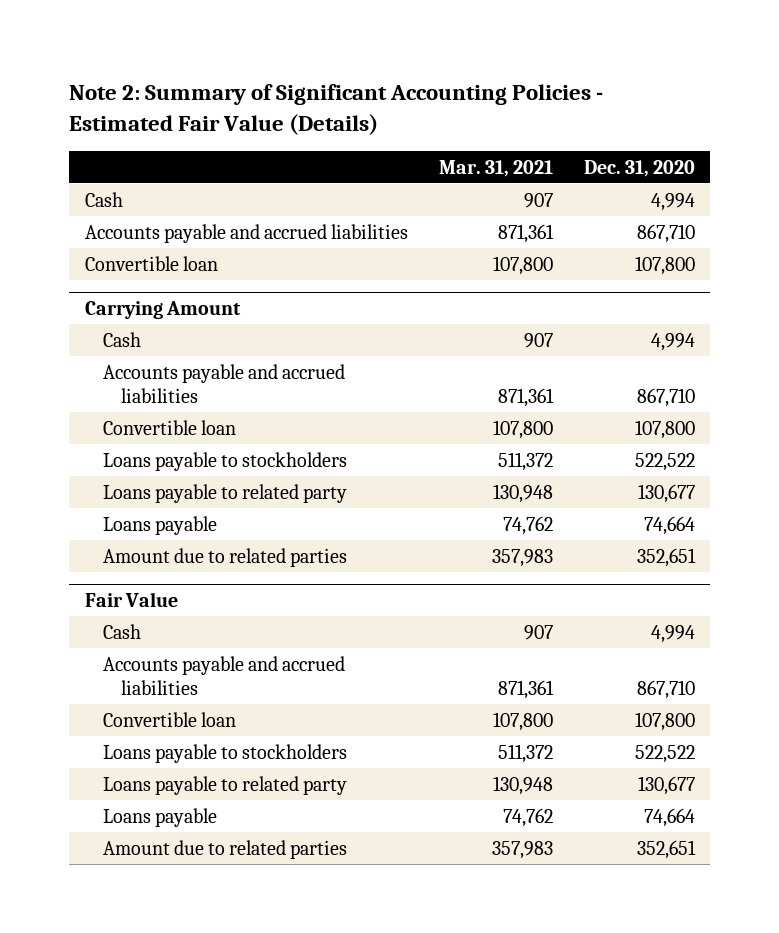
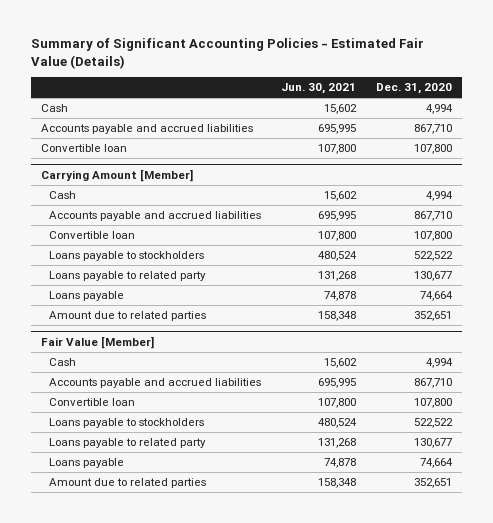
[68,83,603,136] Note 2: Summary of Significant Accounting Policies - Estimated Fair Value (Details) -> [30,38,424,69] Summary of Significant Accounting Policies - Estimated Fair Value (Details)
[438,159,553,177] Mar. 31, 2021 -> none
none -> [280,82,356,94] Jun. 30, 2021
[84,300,241,319] Carrying Amount -> [40,168,193,182] Carrying Amount [Member]
[84,591,178,607] Fair Value -> [40,335,154,349] Fair Value [Member]

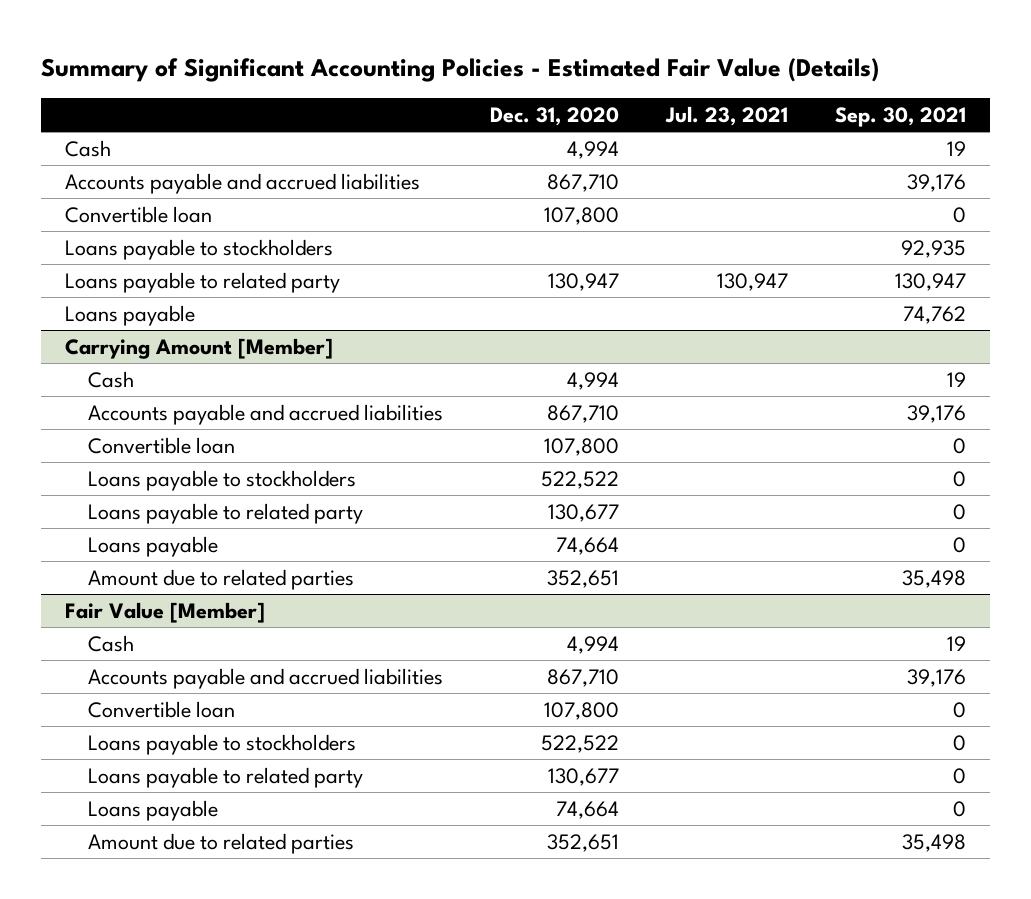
[280,82,356,94] Jun. 30, 2021 -> none
none -> [665,105,789,126] Jul. 23, 2021
none -> [835,106,967,127] Sep. 30, 2021
none -> [65,239,334,261] Loans payable to stockholders
none -> [65,272,341,294] Loans payable to related party
none -> [65,305,196,327] Loans payable

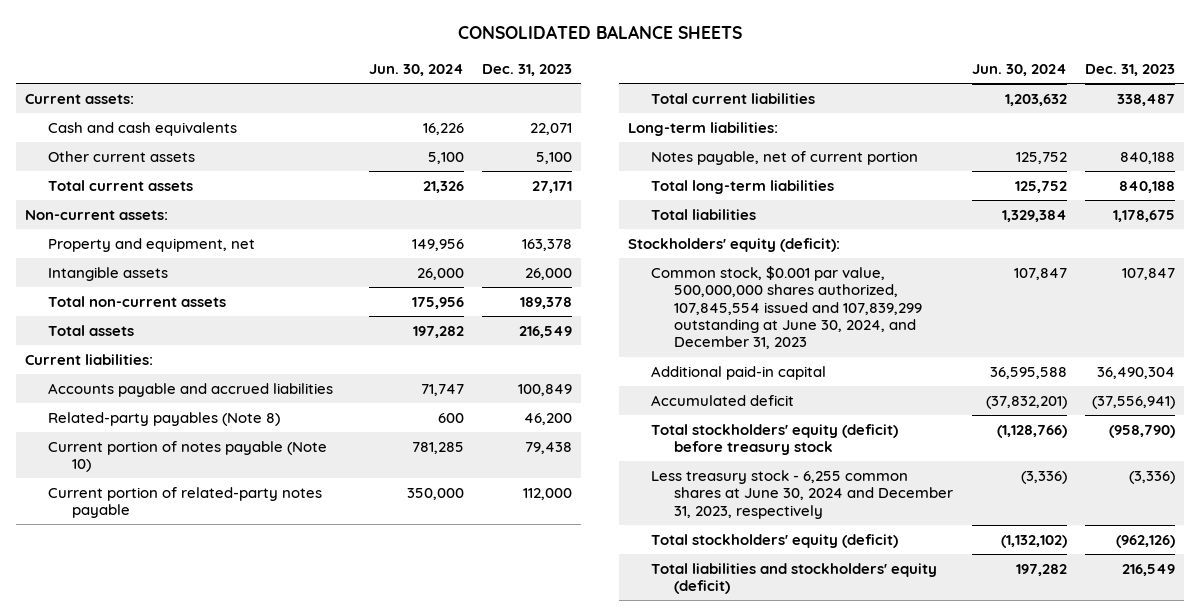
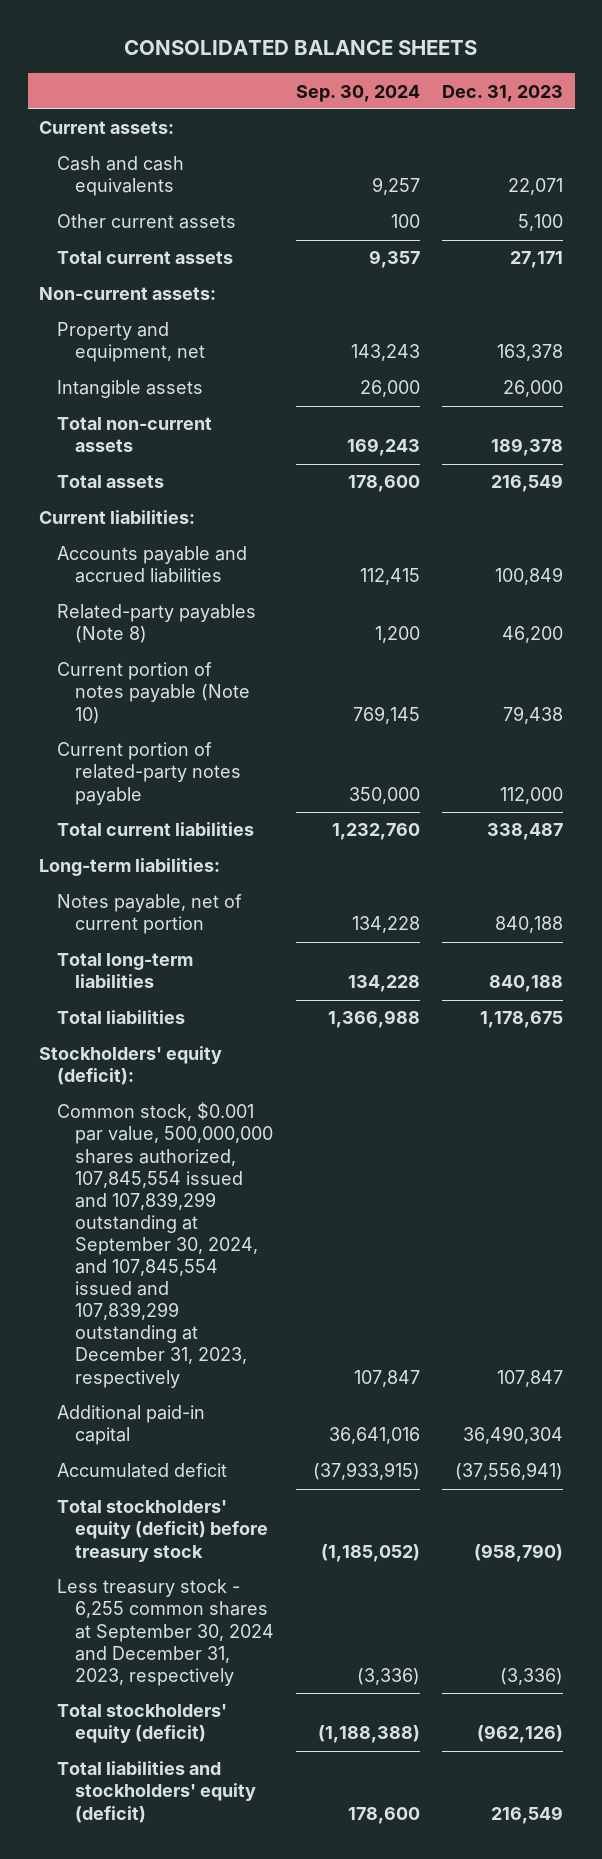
[368,64,464,77] Jun. 30, 2024 -> none
none -> [295,84,420,102] Sep. 30, 2024
[651,265,923,350] Common stock, $0.001 par value, 500,000,000 shares authorized, 107,845,554 issued and 107,839,299 outstanding at June 30, 2024, and December 31, 2023 -> [56,1102,273,1388] Common stock, $0.001 par value, 500,000,000 shares authorized, 107,845,554 issued and 107,839,299 outstanding at September 30, 2024, and 107,845,554 issued and 107,839,299 outstanding at December 31, 2023, respectively
[651,469,954,519] Less treasury stock - 6,255 common shares at June 30, 2024 and December 31, 2023, respectively -> [56,1579,274,1686] Less treasury stock - 6,255 common shares at September 30, 2024 and December 31, 2023, respectively

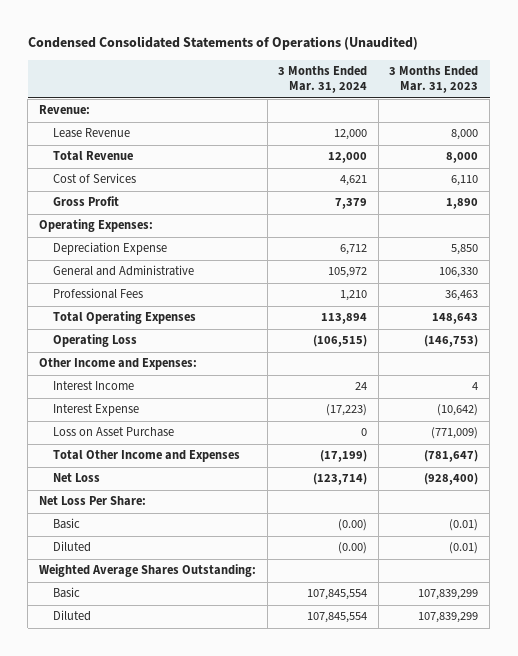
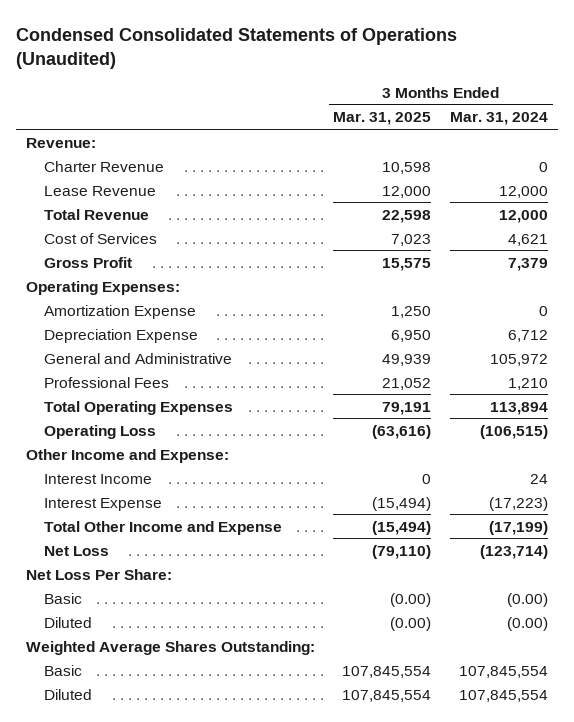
[389,65,479,94] 3 Months Ended Mar. 31, 2023 -> none
none -> [333,112,432,126] Mar. 31, 2025
none -> [43,160,164,172] Charter Revenue
none -> [43,304,196,319] Amortization Expense
[39,358,198,371] Other Income and Expenses: -> [25,448,229,463] Other Income and Expense:
[52,427,174,438] Loss on Asset Purchase -> none
[52,450,240,463] Total Other Income and Expenses -> [43,520,282,535] Total Other Income and Expense

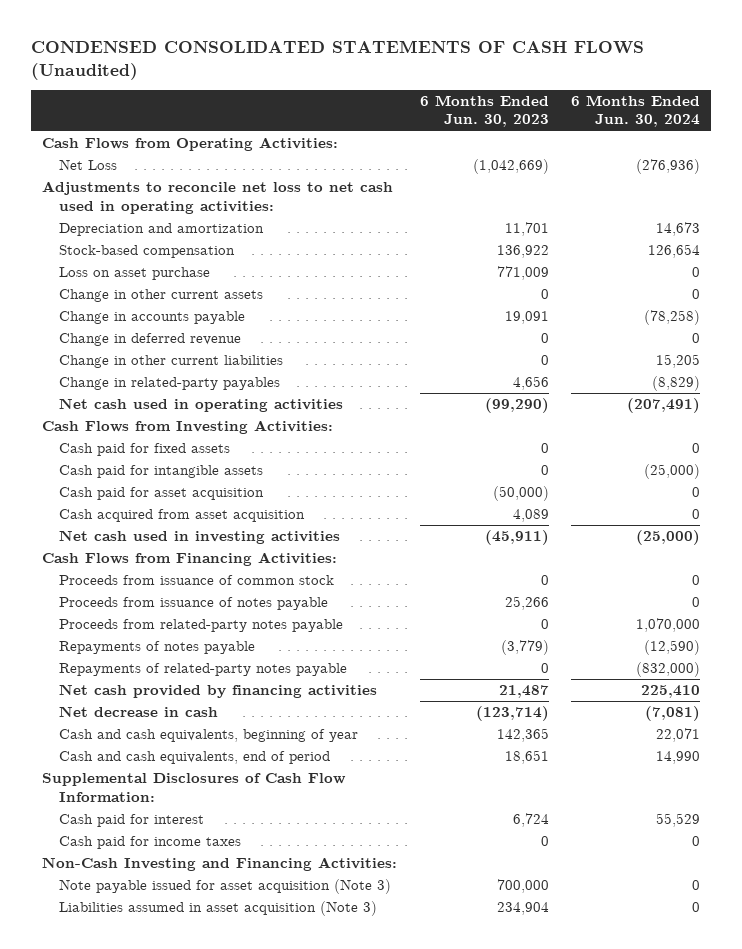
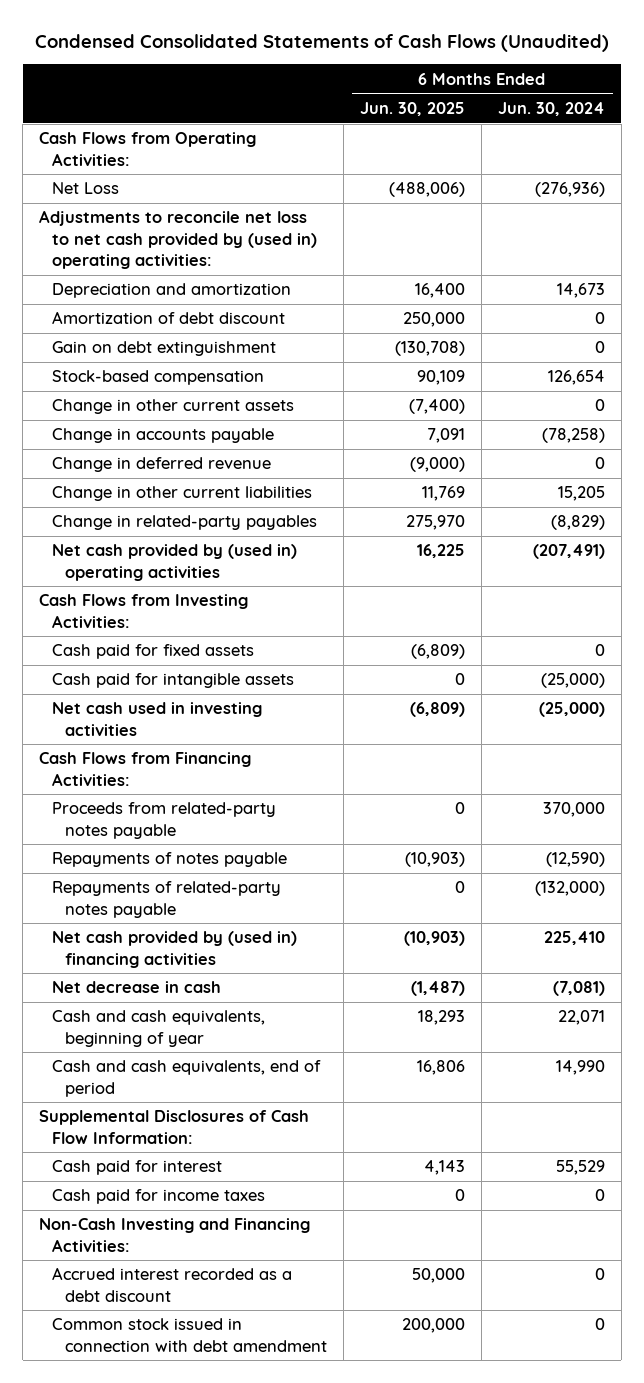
[30,40,644,80] CONDENSED CONSOLIDATED STATEMENTS OF CASH FLOWS (Unaudited) -> [34,34,609,53] Condensed Consolidated Statements of Cash Flows (Unaudited)
[419,94,549,128] 6 Months Ended Jun. 30, 2023 -> none
none -> [359,102,465,117] Jun. 30, 2025
[42,181,394,214] Adjustments to reconcile net loss to net cash used in operating activities: -> [39,210,318,269] Adjustments to reconcile net loss to net cash provided by (used in) operating activities:
none -> [52,311,286,325] Amortization of debt discount
none -> [52,341,277,357] Gain on debt extinguishment
[58,267,210,281] Loss on asset purchase -> none
[58,398,343,413] Net cash used in operating activities -> [52,544,298,581] Net cash provided by (used in) operating activities
[58,487,264,501] Cash paid for asset acquisition -> none
[58,509,305,523] Cash acquired from asset acquisition -> none
[58,575,334,586] Proceeds from issuance of common stock -> none
[58,597,328,611] Proceeds from issuance of notes payable -> none
[636,618,701,633] 1,070,000 -> [542,802,605,818] 370,000
[636,662,701,678] (832,000) -> [534,881,605,897] (132,000)
[58,684,377,699] Net cash provided by financing activities -> [52,931,298,968] Net cash provided by (used in) financing activities
[58,879,391,895] Note payable issued for asset acquisition (Note 3) -> none
[58,901,377,917] Liabilities assumed in asset acquisition (Note 3) -> none
none -> [52,1267,293,1302] Accrued interest recorded as a debt discount
none -> [52,1318,327,1352] Common stock issued in connection with debt amendment

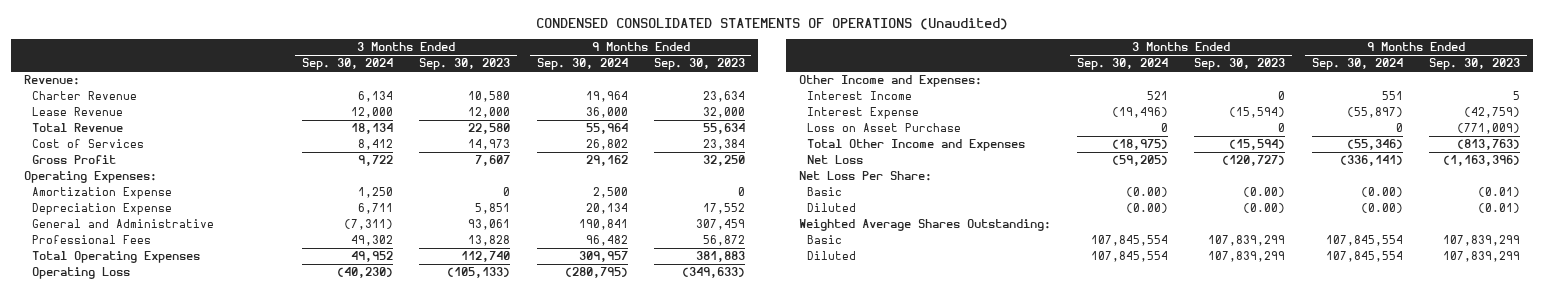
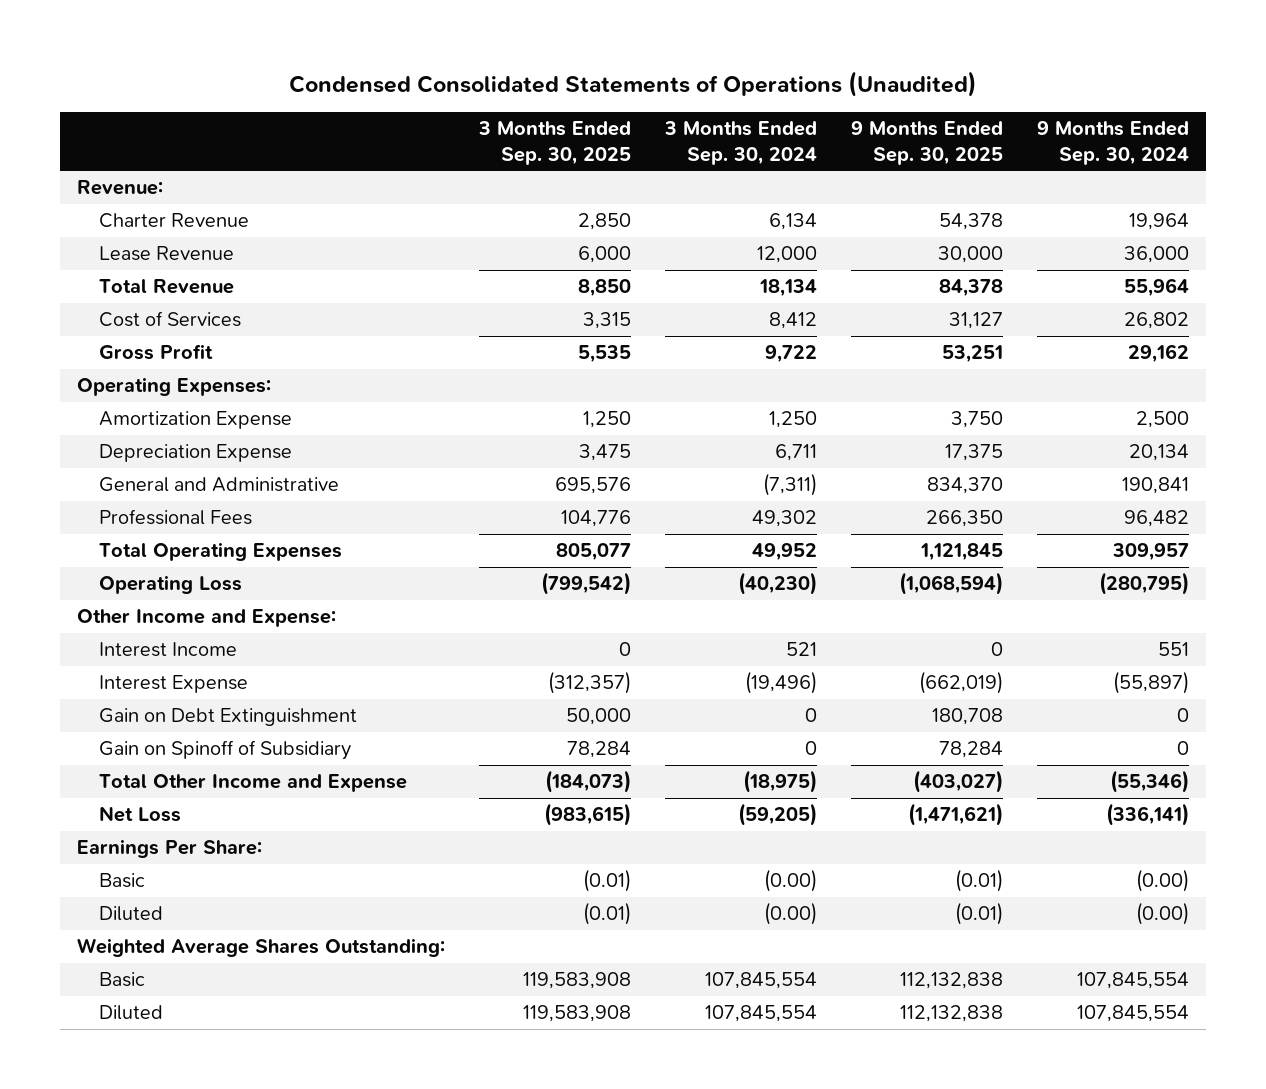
[535,17,1008,30] CONDENSED CONSOLIDATED STATEMENTS OF OPERATIONS (Unaudited) -> [289,70,978,97] Condensed Consolidated Statements of Operations (Unaudited)
[419,58,511,71] Sep. 30, 2023 -> none
[653,58,745,71] Sep. 30, 2023 -> none
none -> [478,121,632,165] 3 Months Ended Sep. 30, 2025
none -> [851,121,1004,165] 9 Months Ended Sep. 30, 2025
[798,75,982,88] Other Income and Expenses: -> [77,609,337,628] Other Income and Expense:
[806,123,961,133] Loss on Asset Purchase -> none
none -> [98,708,357,727] Gain on Debt Extinguishment
none -> [98,740,351,761] Gain on Spinoff of Subsidiary
[806,139,1025,152] Total Other Income and Expenses -> [98,774,407,793] Total Other Income and Expense
[798,171,932,182] Net Loss Per Share: -> [77,839,263,859] Earnings Per Share:

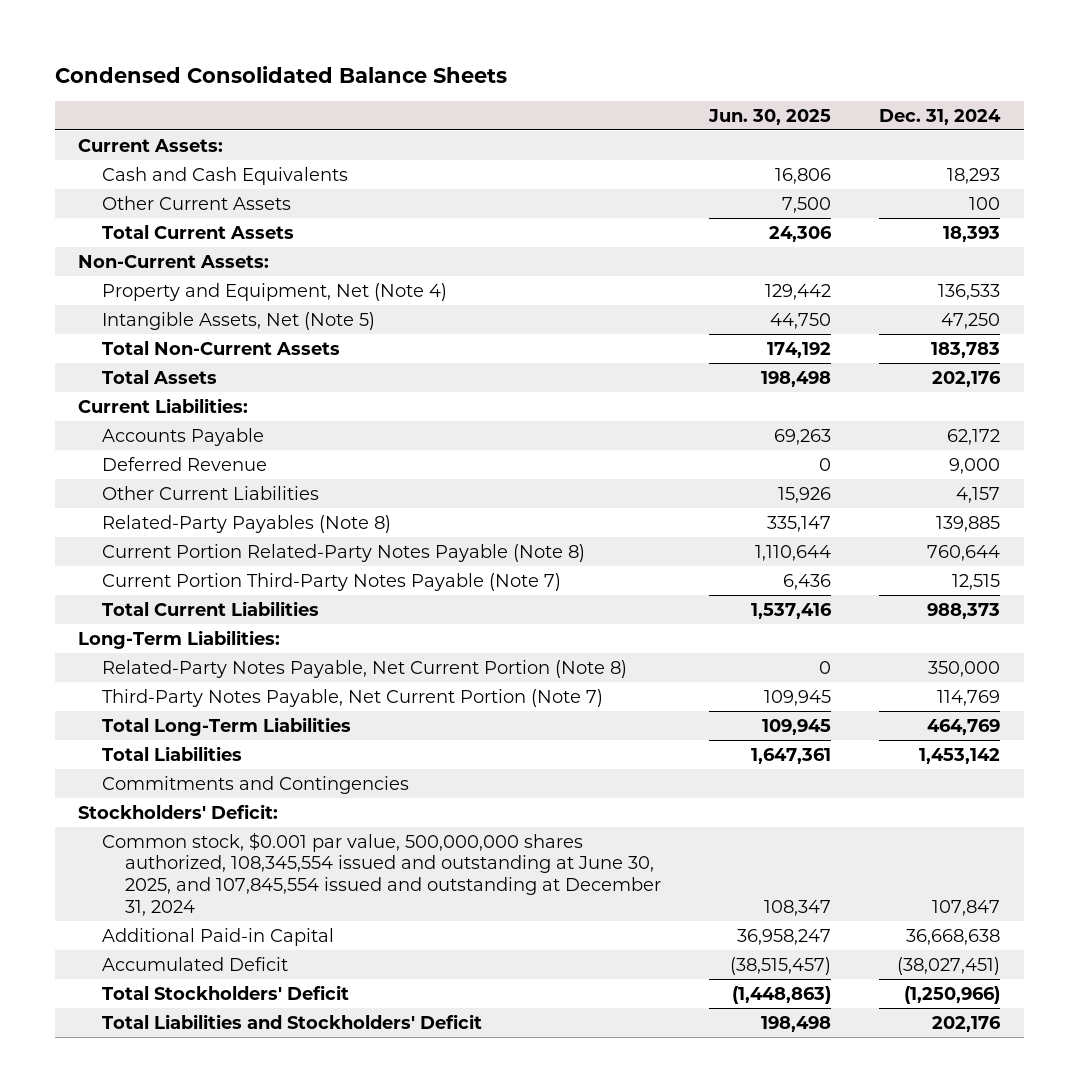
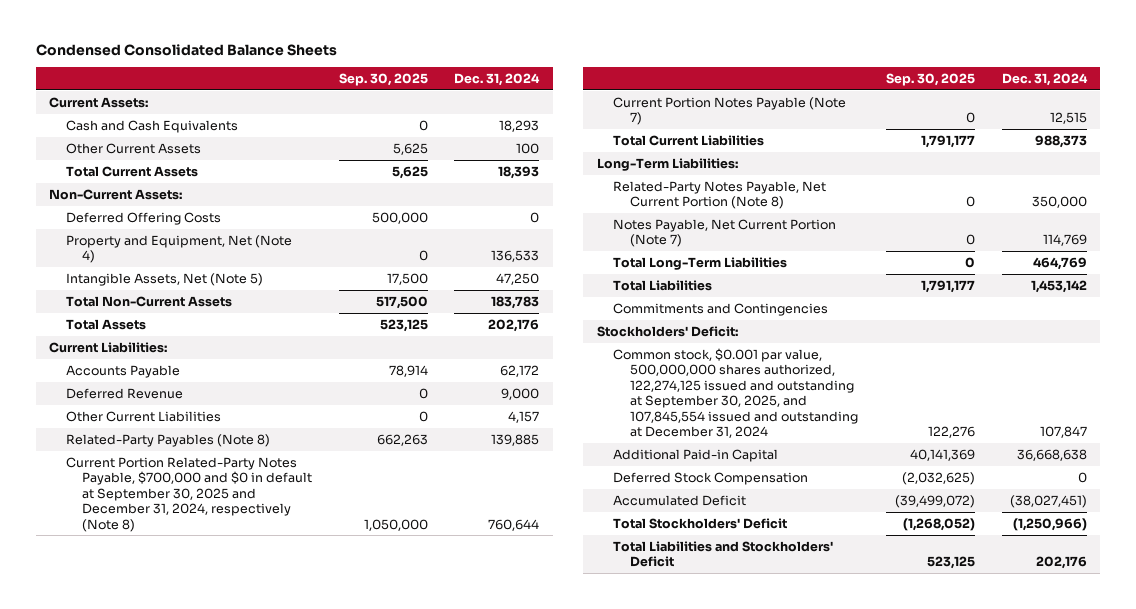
[708,108,832,125] Jun. 30, 2025 -> none
none -> [338,73,428,87] Sep. 30, 2025
none -> [65,211,221,225] Deferred Offering Costs
[101,543,585,562] Current Portion Related-Party Notes Payable (Note 8) -> [65,456,313,532] Current Portion Related-Party Notes Payable, $700,000 and $0 in default at September 30, 2025 and December 31, 2024, respectively (Note 8)
[101,572,561,591] Current Portion Third-Party Notes Payable (Note 7) -> [613,96,847,126] Current Portion Notes Payable (Note 7)
[101,688,603,707] Third-Party Notes Payable, Net Current Portion (Note 7) -> [613,218,837,248] Notes Payable, Net Current Portion (Note 7)
[101,831,662,916] Common stock, $0.001 par value, 500,000,000 shares authorized, 108,345,554 issued and outstanding at June 30, 2025, and 107,845,554 issued and outstanding at December 31, 2024 -> [613,347,858,438] Common stock, $0.001 par value, 500,000,000 shares authorized, 122,274,125 issued and outstanding at September 30, 2025, and 107,845,554 issued and outstanding at December 31, 2024
none -> [613,471,809,485] Deferred Stock Compensation

